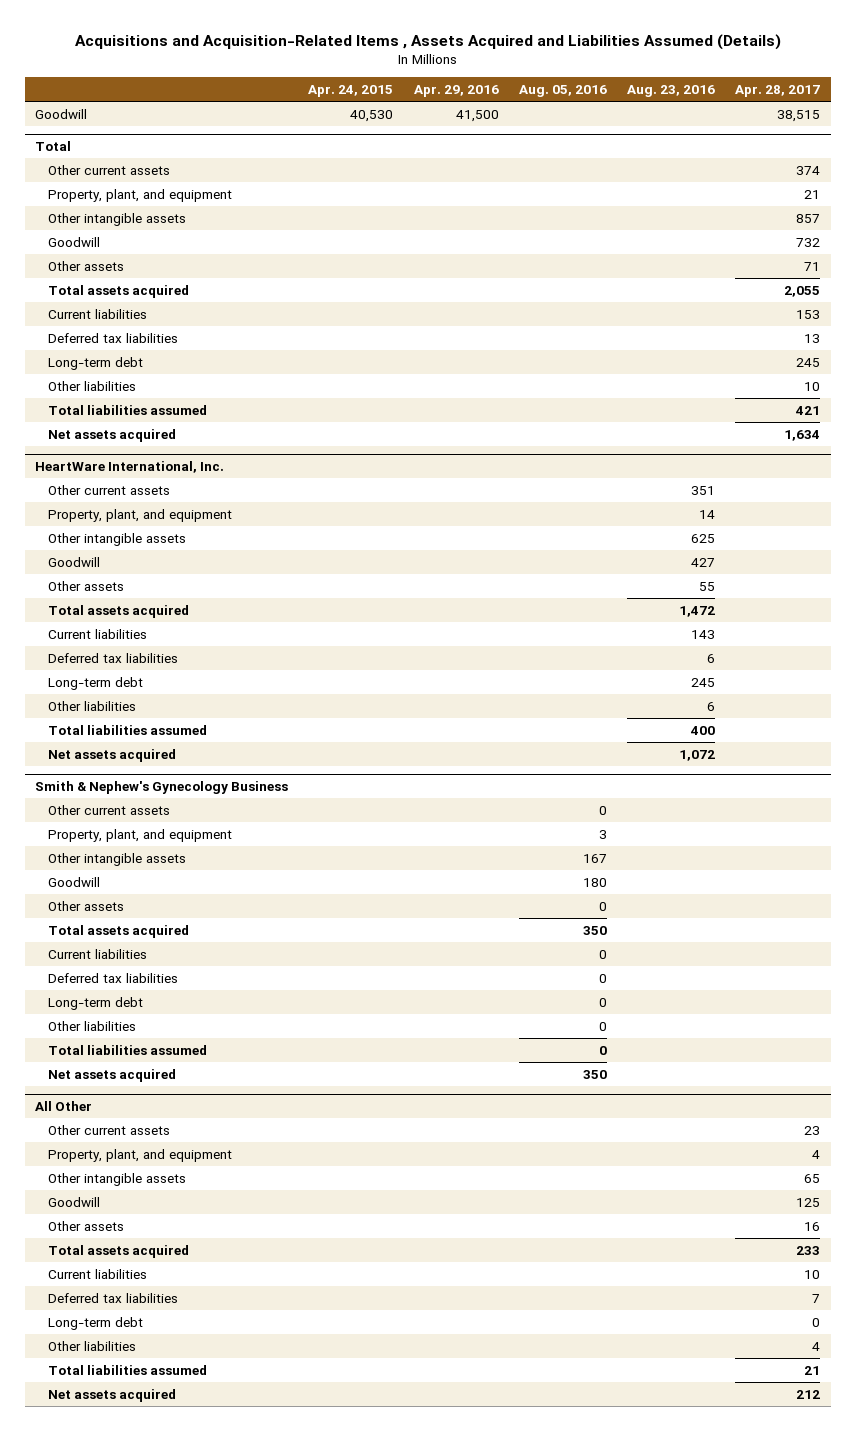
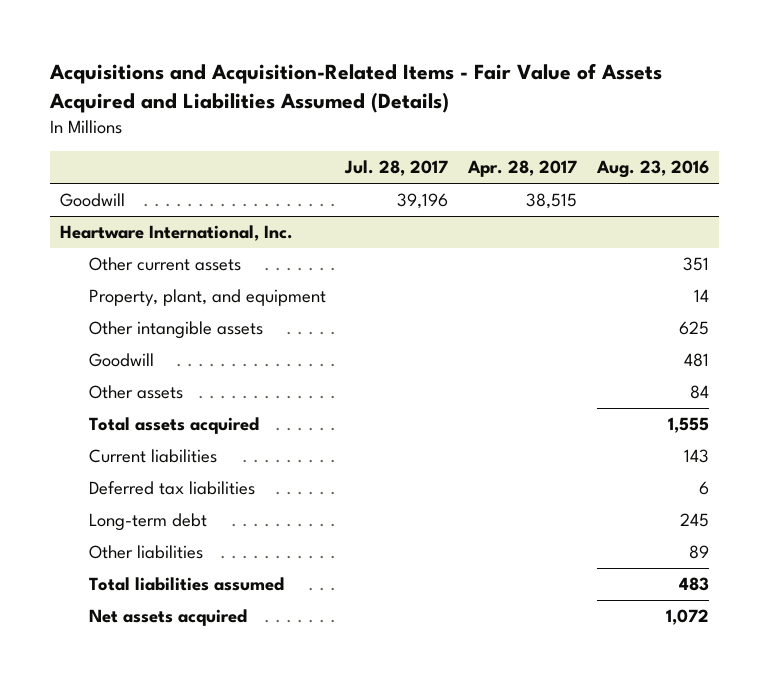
[74,33,781,50] Acquisitions and Acquisition-Related Items , Assets Acquired and Liabilities Assumed (Details) -> [48,62,662,113] Acquisitions and Acquisition-Related Items - Fair Value of Assets Acquired and Liabilities Assumed (Details)
[308,84,394,97] Apr. 24, 2015 -> none
[413,84,499,97] Apr. 29, 2016 -> none
[518,84,607,97] Aug. 05, 2016 -> none
none -> [344,160,449,177] Jul. 28, 2017
[35,140,72,151] Total -> none
[47,164,170,175] Other current assets -> none
[47,188,232,202] Property, plant, and equipment -> none
[47,212,186,226] Other intangible assets -> none
[47,236,100,247] Goodwill -> none
[47,260,124,271] Other assets -> none
[47,284,189,298] Total assets acquired -> none
[47,308,147,319] Current liabilities -> none
[47,332,178,343] Deferred tax liabilities -> none
[47,356,143,370] Long-term debt -> none
[47,380,136,391] Other liabilities -> none
[47,404,207,415] Total liabilities assumed -> none
[47,428,176,442] Net assets acquired -> none
[35,460,225,473] HeartWare International, Inc. -> [59,225,293,242] Heartware International, Inc.
[691,557,716,567] 427 -> [684,353,710,368] 481
[699,581,716,591] 55 -> [690,385,710,400] 84
[679,605,716,617] 1,472 -> [668,417,710,434] 1,555
[707,701,716,711] 6 -> [689,545,710,560] 89
[690,725,716,735] 400 -> [679,577,710,592] 483
[35,780,289,794] Smith & Nephew's Gynecology Business -> none
[47,804,170,815] Other current assets -> none
[47,828,232,842] Property, plant, and equipment -> none
[47,852,186,866] Other intangible assets -> none
[47,876,100,887] Goodwill -> none
[47,900,124,911] Other assets -> none
[47,924,189,938] Total assets acquired -> none
[47,948,147,959] Current liabilities -> none
[47,972,178,983] Deferred tax liabilities -> none
[47,996,143,1010] Long-term debt -> none
[47,1020,136,1031] Other liabilities -> none
[47,1044,207,1055] Total liabilities assumed -> none
[47,1068,176,1082] Net assets acquired -> none
[35,1100,93,1111] All Other -> none
[47,1124,170,1135] Other current assets -> none
[47,1148,232,1162] Property, plant, and equipment -> none
[47,1172,186,1186] Other intangible assets -> none
[47,1196,100,1207] Goodwill -> none
[47,1220,124,1231] Other assets -> none
[47,1244,189,1258] Total assets acquired -> none
[47,1268,147,1279] Current liabilities -> none
[47,1292,178,1303] Deferred tax liabilities -> none
[47,1316,143,1330] Long-term debt -> none
[47,1340,136,1351] Other liabilities -> none
[47,1364,207,1375] Total liabilities assumed -> none
[47,1388,176,1402] Net assets acquired -> none

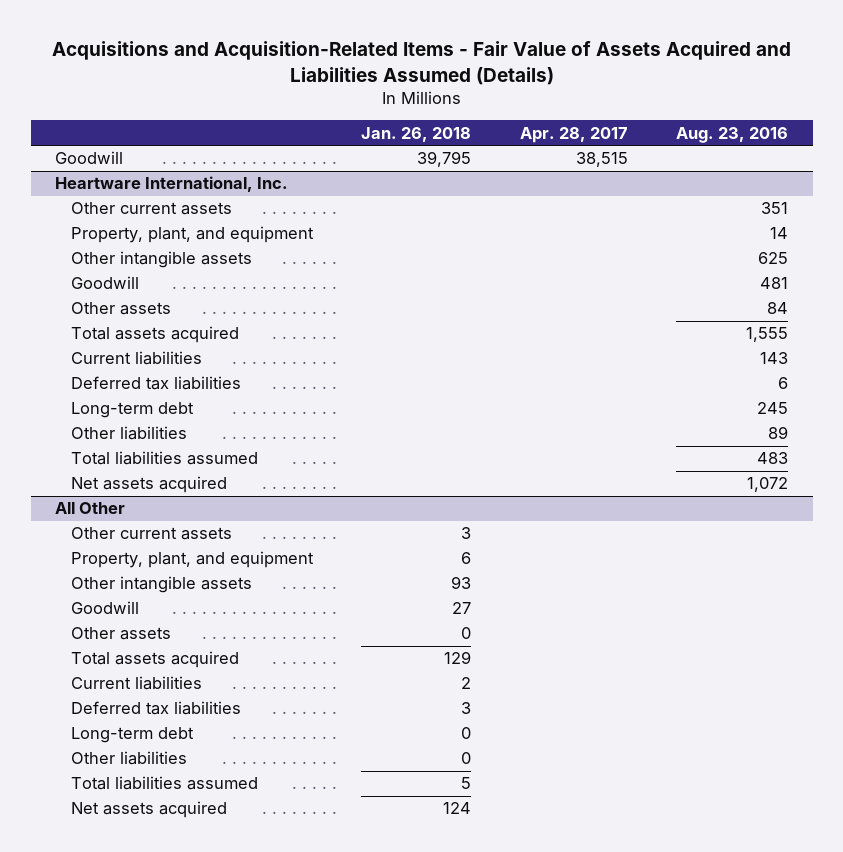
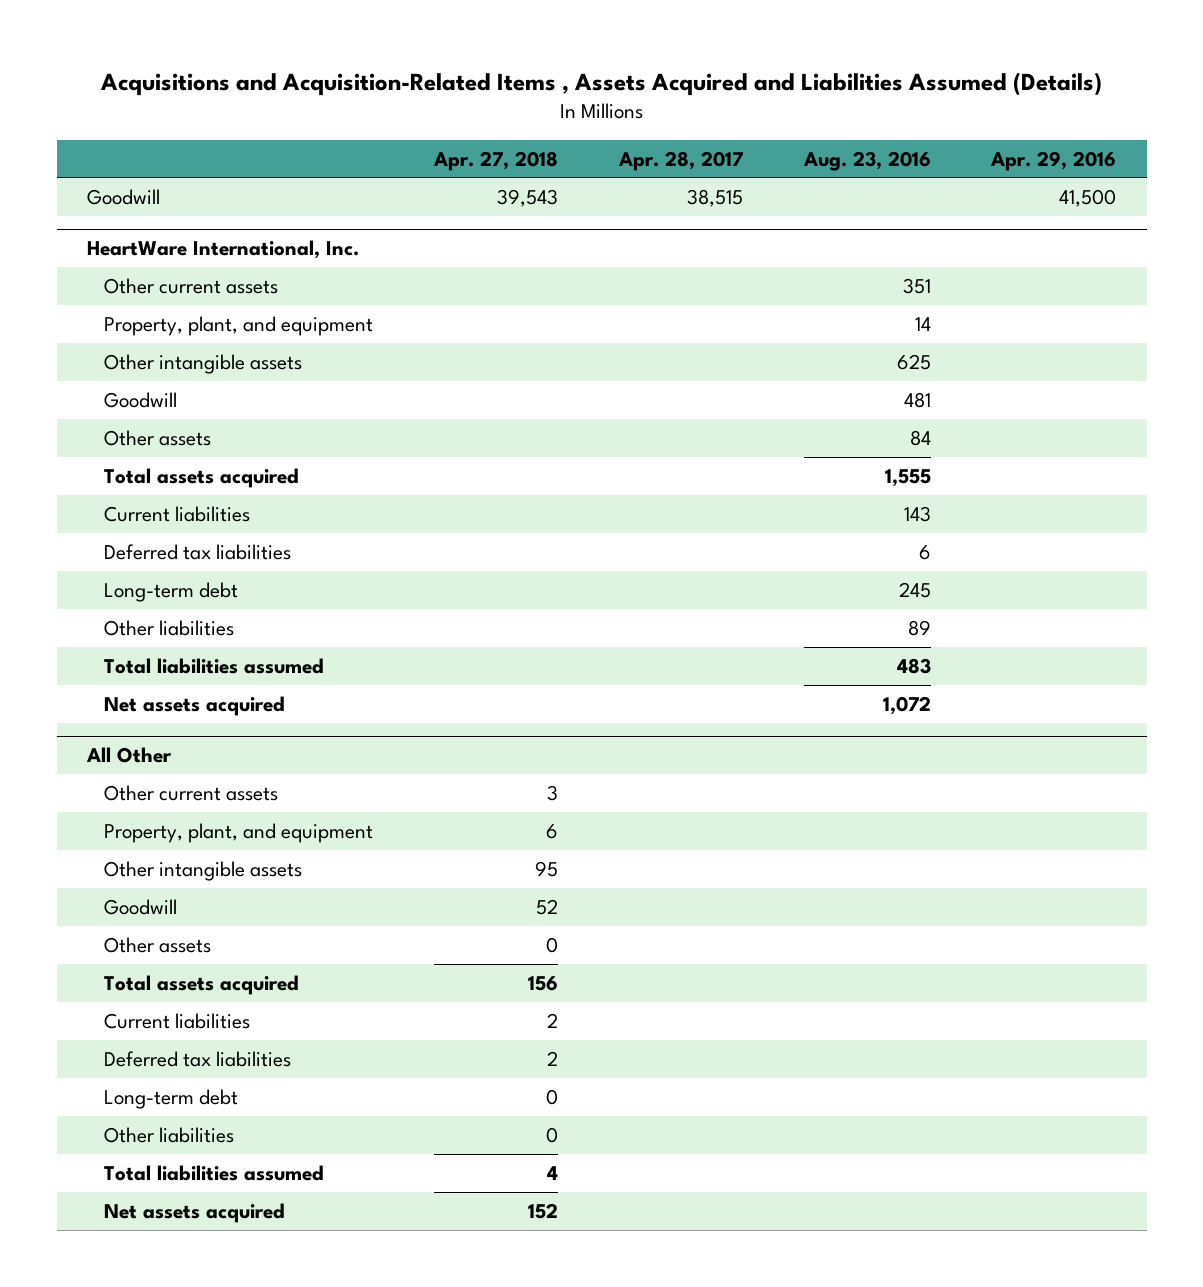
[51,41,791,85] Acquisitions and Acquisition-Related Items - Fair Value of Assets Acquired and Liabilities Assumed (Details) -> [99,71,1102,96] Acquisitions and Acquisition-Related Items , Assets Acquired and Liabilities Assumed (Details)
[361,126,472,142] Jan. 26, 2018 -> none
none -> [433,150,559,171] Apr. 27, 2018
none -> [990,150,1117,171] Apr. 29, 2016
[55,176,289,193] Heartware International, Inc. -> [87,240,360,260] HeartWare International, Inc.

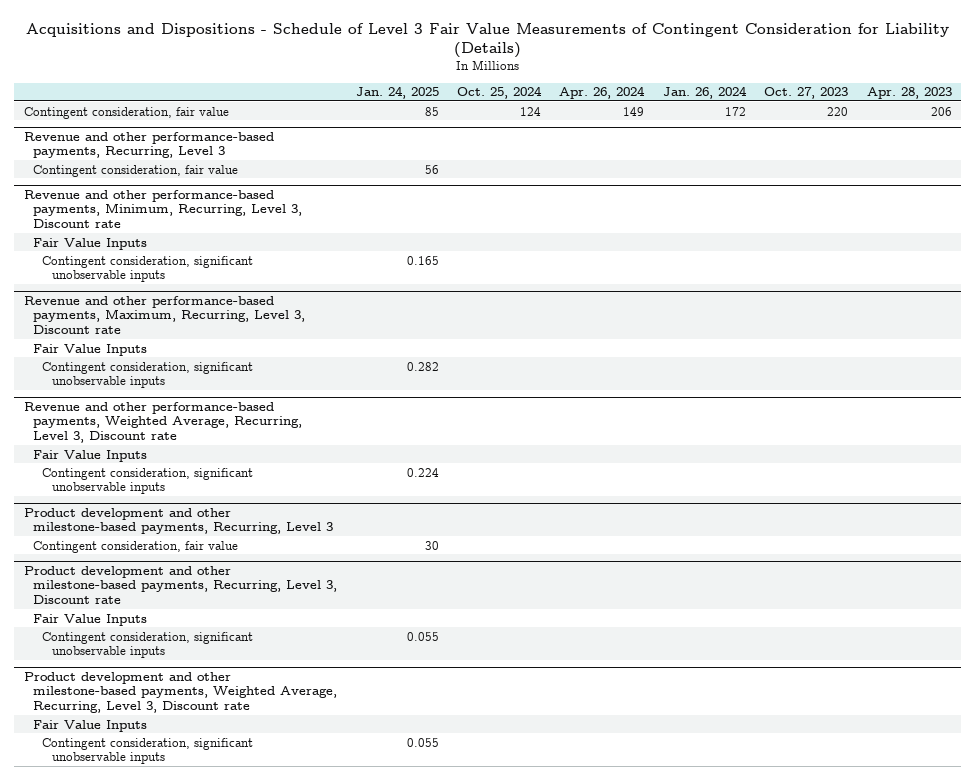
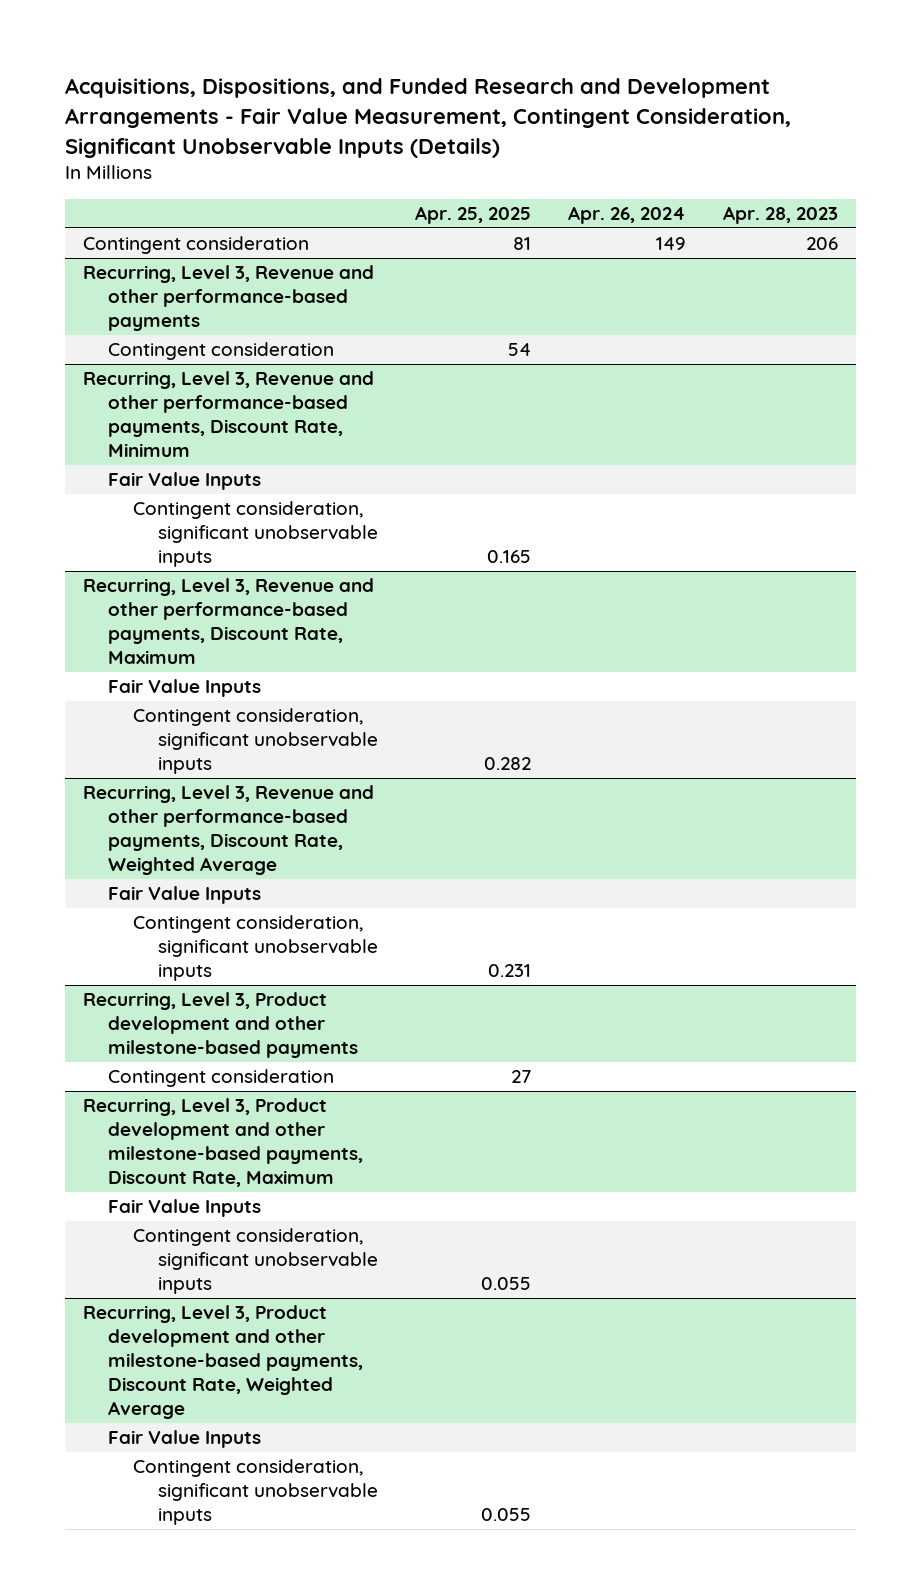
[25,22,949,59] Acquisitions and Dispositions - Schedule of Level 3 Fair Value Measurements of Contingent Consideration for Liability (Details) -> [64,78,791,158] Acquisitions, Dispositions, and Funded Research and Development Arrangements - Fair Value Measurement, Contingent Consideration, Significant Unobservable Inputs (Details)
[355,86,439,100] Jan. 24, 2025 -> none
[457,86,543,100] Oct. 25, 2024 -> none
[662,86,747,100] Jan. 26, 2024 -> none
[764,87,849,100] Oct. 27, 2023 -> none
none -> [415,205,532,224] Apr. 25, 2025
[23,106,229,119] Contingent consideration, fair value -> [83,236,310,255] Contingent consideration
[23,131,274,159] Revenue and other performance-based payments, Recurring, Level 3 -> [83,265,375,332] Recurring, Level 3, Revenue and other performance-based payments
[33,164,239,177] Contingent consideration, fair value -> [108,342,335,361] Contingent consideration
[23,189,303,228] Revenue and other performance-based payments, Minimum, Recurring, Level 3, Discount rate -> [83,371,375,458] Recurring, Level 3, Revenue and other performance-based payments, Discount Rate, Minimum
[23,295,306,334] Revenue and other performance-based payments, Maximum, Recurring, Level 3, Discount rate -> [83,578,375,665] Recurring, Level 3, Revenue and other performance-based payments, Discount Rate, Maximum
[23,401,303,443] Revenue and other performance-based payments, Weighted Average, Recurring, Level 3, Discount rate -> [83,785,375,876] Recurring, Level 3, Revenue and other performance-based payments, Discount Rate, Weighted Average
[23,507,334,535] Product development and other milestone-based payments, Recurring, Level 3 -> [83,992,359,1059] Recurring, Level 3, Product development and other milestone-based payments
[33,540,239,553] Contingent consideration, fair value -> [108,1069,335,1088] Contingent consideration
[23,565,338,604] Product development and other milestone-based payments, Recurring, Level 3, Discount rate -> [83,1098,364,1188] Recurring, Level 3, Product development and other milestone-based payments, Discount Rate, Maximum
[23,671,338,713] Product development and other milestone-based payments, Weighted Average, Recurring, Level 3, Discount rate -> [83,1305,364,1420] Recurring, Level 3, Product development and other milestone-based payments, Discount Rate, Weighted Average

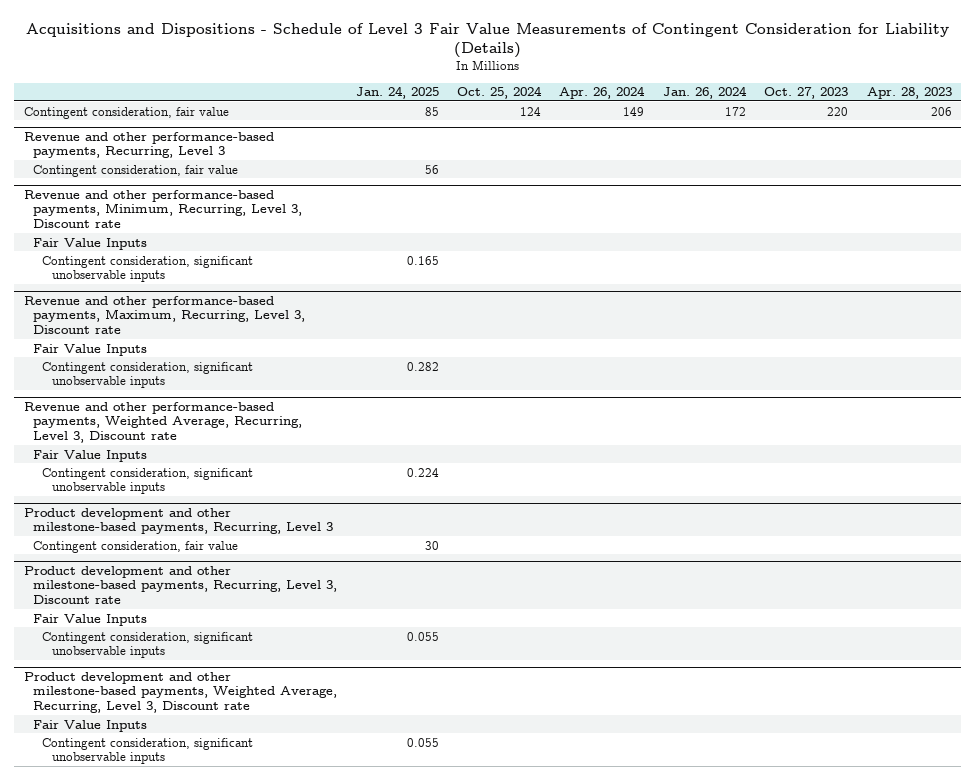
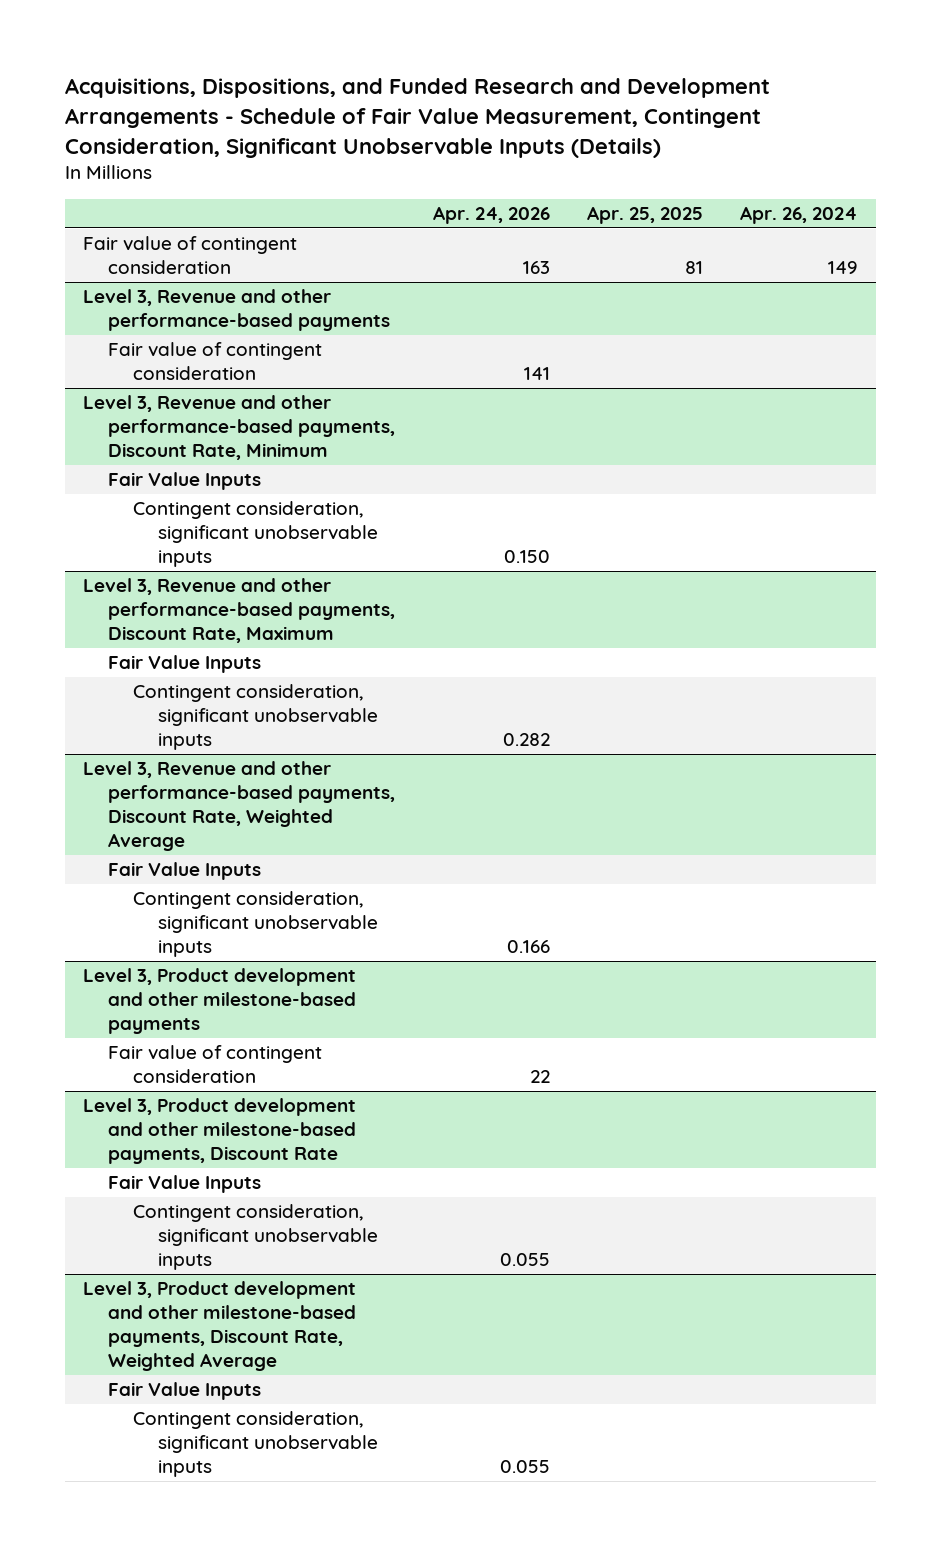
[25,22,949,59] Acquisitions and Dispositions - Schedule of Level 3 Fair Value Measurements of Contingent Consideration for Liability (Details) -> [64,78,770,158] Acquisitions, Dispositions, and Funded Research and Development Arrangements - Schedule of Fair Value Measurement, Contingent Consideration, Significant Unobservable Inputs (Details)
[355,86,439,100] Jan. 24, 2025 -> none
[457,86,543,100] Oct. 25, 2024 -> none
[662,86,747,100] Jan. 26, 2024 -> none
[764,87,849,100] Oct. 27, 2023 -> none
[866,87,952,100] Apr. 28, 2023 -> none
none -> [432,205,550,224] Apr. 24, 2026
none -> [586,205,703,224] Apr. 25, 2025
[23,106,229,119] Contingent consideration, fair value -> [83,236,298,275] Fair value of contingent consideration
[23,131,274,159] Revenue and other performance-based payments, Recurring, Level 3 -> [83,289,391,332] Level 3, Revenue and other performance-based payments
[33,164,239,177] Contingent consideration, fair value -> [108,342,323,381] Fair value of contingent consideration
[23,189,303,228] Revenue and other performance-based payments, Minimum, Recurring, Level 3, Discount rate -> [83,395,396,461] Level 3, Revenue and other performance-based payments, Discount Rate, Minimum
[23,295,306,334] Revenue and other performance-based payments, Maximum, Recurring, Level 3, Discount rate -> [83,578,396,644] Level 3, Revenue and other performance-based payments, Discount Rate, Maximum
[23,401,303,443] Revenue and other performance-based payments, Weighted Average, Recurring, Level 3, Discount rate -> [83,761,396,852] Level 3, Revenue and other performance-based payments, Discount Rate, Weighted Average
[23,507,334,535] Product development and other milestone-based payments, Recurring, Level 3 -> [83,968,357,1035] Level 3, Product development and other milestone-based payments
[33,540,239,553] Contingent consideration, fair value -> [108,1045,323,1084] Fair value of contingent consideration
[23,565,338,604] Product development and other milestone-based payments, Recurring, Level 3, Discount rate -> [83,1098,357,1165] Level 3, Product development and other milestone-based payments, Discount Rate
[23,671,338,713] Product development and other milestone-based payments, Weighted Average, Recurring, Level 3, Discount rate -> [83,1281,357,1372] Level 3, Product development and other milestone-based payments, Discount Rate, Weighted Average

